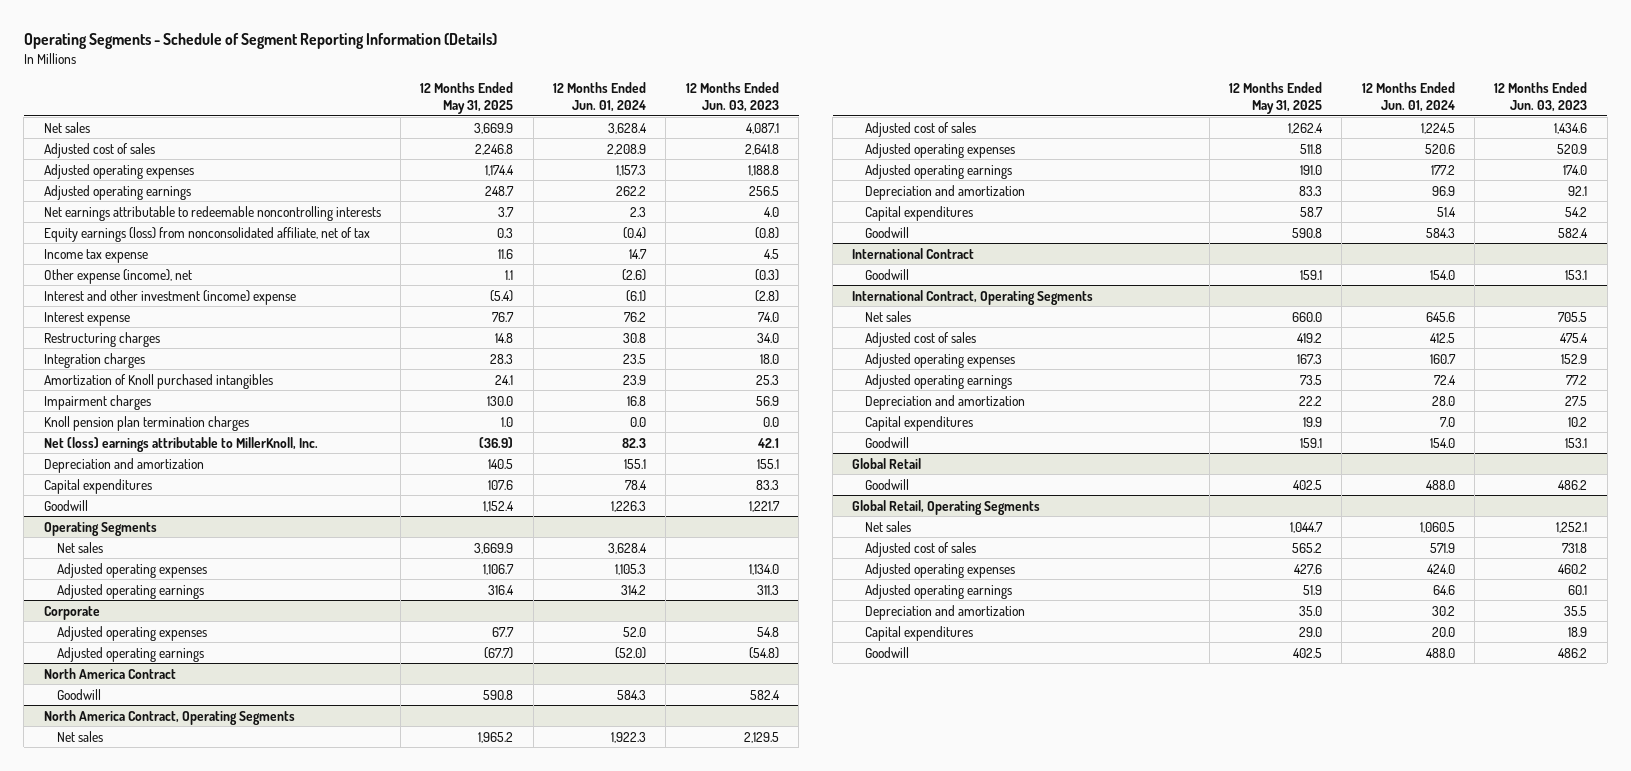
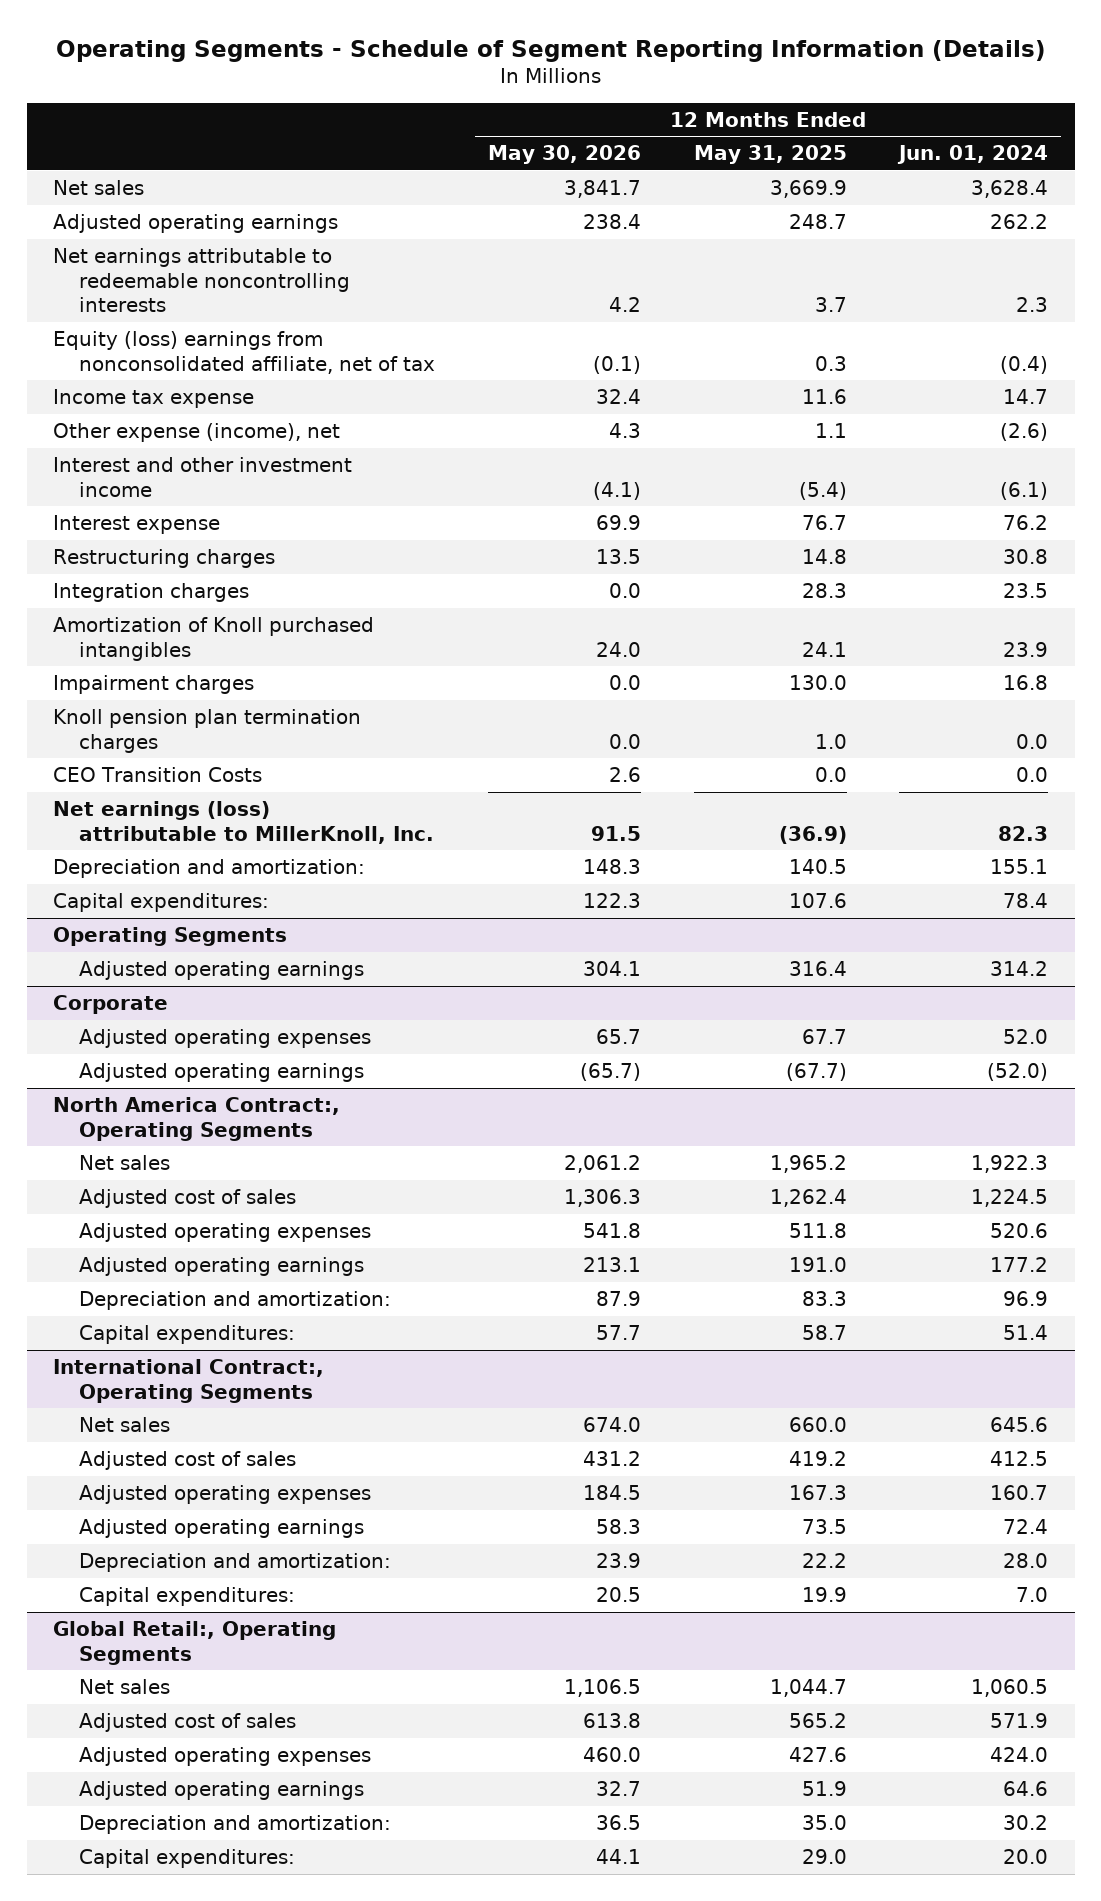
[685,81,779,113] 12 Months Ended Jun. 03, 2023 -> none
none -> [487,145,641,165] May 30, 2026
[43,142,155,158] Adjusted cost of sales -> none
[43,163,194,179] Adjusted operating expenses -> none
[43,226,370,242] Equity earnings (loss) from nonconsolidated affiliate, net of tax -> [52,330,436,374] Equity (loss) earnings from nonconsolidated affiliate, net of tax
[43,289,296,305] Interest and other investment (income) expense -> [52,456,352,497] Interest and other investment income
[43,499,88,511] Goodwill -> none
none -> [52,766,262,782] CEO Transition Costs
[43,436,318,452] Net (loss) earnings attributable to MillerKnoll, Inc. -> [52,800,435,844] Net earnings (loss) attributable to MillerKnoll, Inc.
[43,457,204,473] Depreciation and amortization -> [52,858,365,878] Depreciation and amortization:
[43,478,152,494] Capital expenditures -> [52,892,269,912] Capital expenditures:
[56,541,103,553] Net sales -> none
[56,562,207,578] Adjusted operating expenses -> none
[43,667,176,679] North America Contract -> none
[56,688,101,700] Goodwill -> none
[43,709,295,725] North America Contract, Operating Segments -> [52,1096,340,1141] North America Contract:, Operating Segments
[865,226,910,238] Goodwill -> none
[852,247,975,259] International Contract -> none
[865,268,910,280] Goodwill -> none
[865,184,1026,200] Depreciation and amortization -> [79,1290,392,1310] Depreciation and amortization:
[865,205,974,221] Capital expenditures -> [79,1324,296,1344] Capital expenditures:
[852,289,1094,305] International Contract, Operating Segments -> [52,1358,324,1403] International Contract:, Operating Segments
[865,436,910,448] Goodwill -> none
[852,457,922,469] Global Retail -> none
[865,478,910,490] Goodwill -> none
[865,394,1026,410] Depreciation and amortization -> [79,1552,392,1572] Depreciation and amortization:
[865,415,974,431] Capital expenditures -> [79,1586,296,1606] Capital expenditures:
[852,499,1041,515] Global Retail, Operating Segments -> [52,1620,336,1665] Global Retail:, Operating Segments
[865,646,910,658] Goodwill -> none
[865,604,1026,620] Depreciation and amortization -> [79,1814,392,1834] Depreciation and amortization:
[865,625,974,641] Capital expenditures -> [79,1848,296,1868] Capital expenditures:

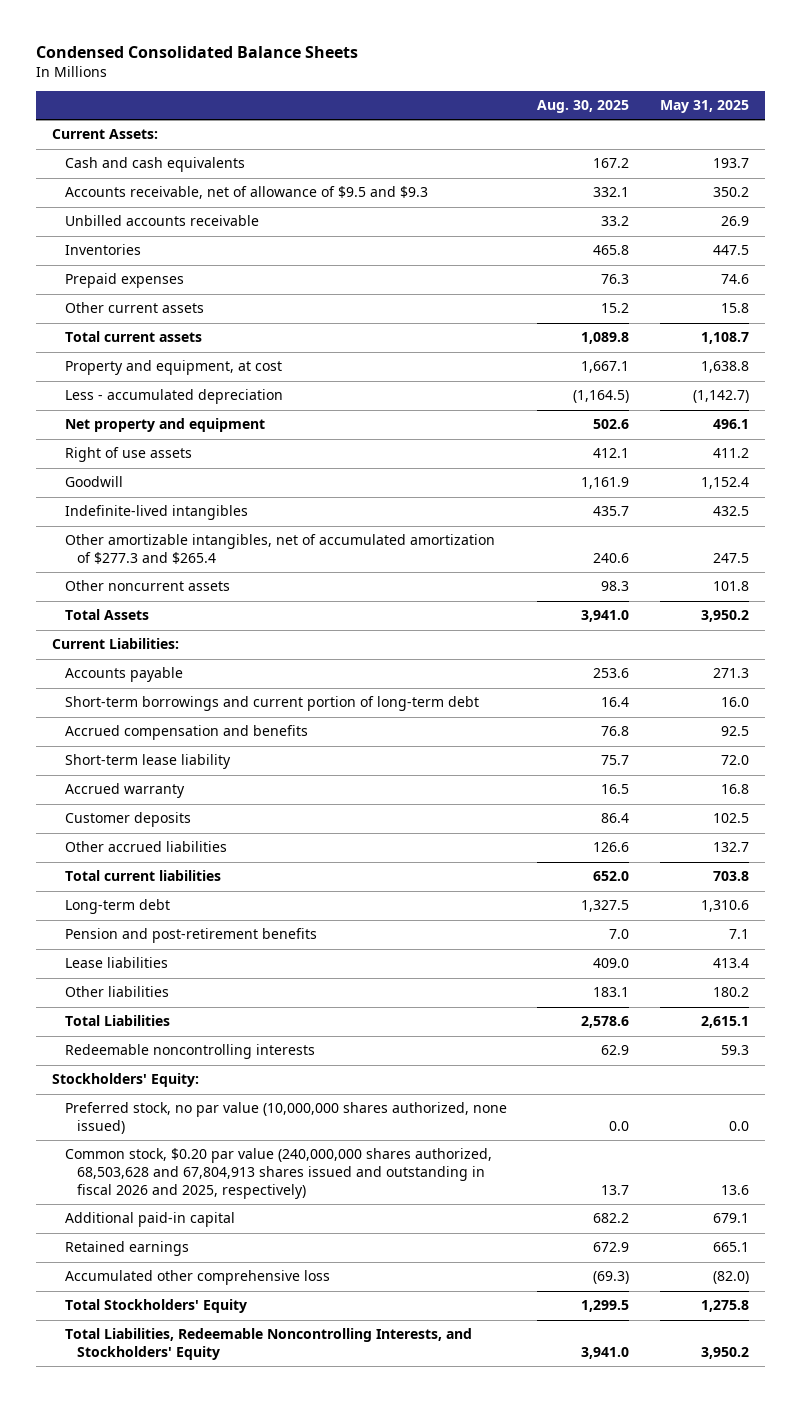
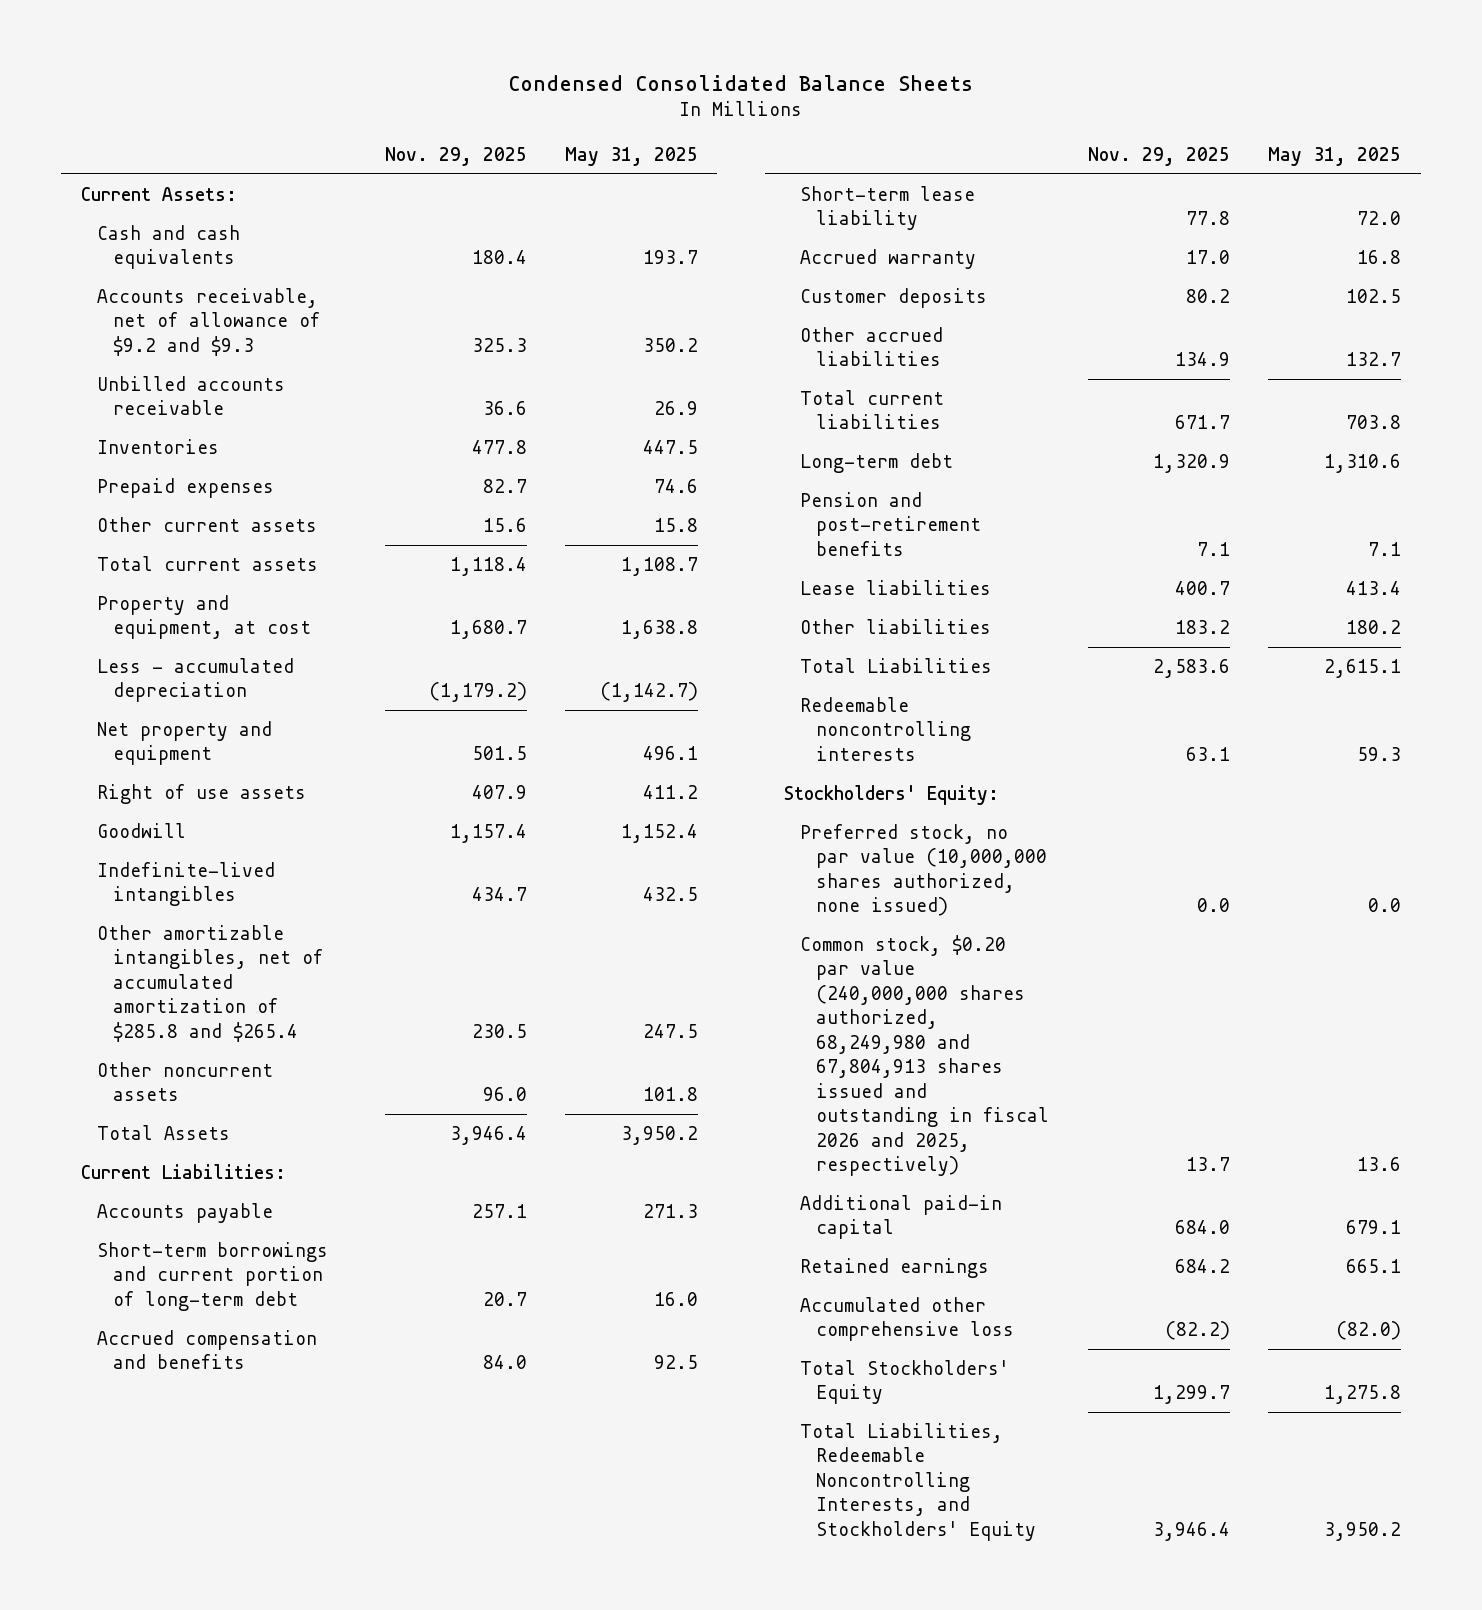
[537,100,630,114] Aug. 30, 2025 -> none
none -> [384,147,527,167] Nov. 29, 2025
[64,186,428,200] Accounts receivable, net of allowance of $9.5 and $9.3 -> [96,287,320,356] Accounts receivable, net of allowance of $9.2 and $9.3
[64,534,495,565] Other amortizable intangibles, net of accumulated amortization of $277.3 and $265.4 -> [96,924,323,1042] Other amortizable intangibles, net of accumulated amortization of $285.8 and $265.4
[64,1148,492,1200] Common stock, $0.20 par value (240,000,000 shares authorized, 68,503,628 and 67,804,913 shares issued and outstanding in fiscal 2026 and 2025, respectively) -> [800,934,1050,1177] Common stock, $0.20 par value (240,000,000 shares authorized, 68,249,980 and 67,804,913 shares issued and outstanding in fiscal 2026 and 2025, respectively)

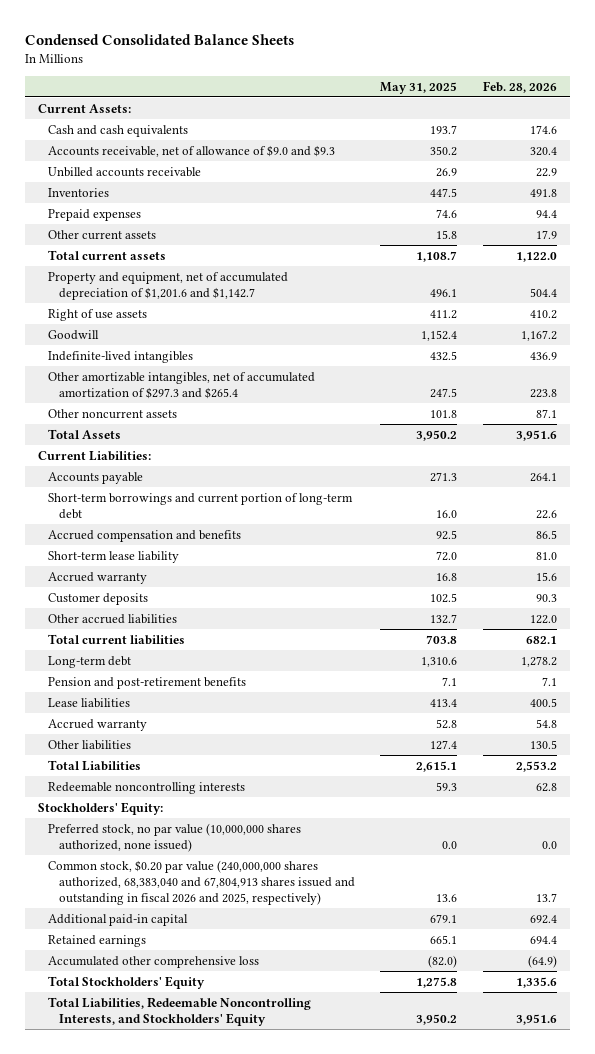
[384,147,527,167] Nov. 29, 2025 -> none
none -> [482,80,557,93] Feb. 28, 2026
[96,287,320,356] Accounts receivable, net of allowance of $9.2 and $9.3 -> [48,144,336,157] Accounts receivable, net of allowance of $9.0 and $9.3
[96,594,311,640] Property and equipment, at cost -> none
[96,657,294,703] Less - accumulated depreciation -> none
[96,720,272,766] Net property and equipment -> [48,271,289,300] Property and equipment, net of accumulated depreciation of $1,201.6 and $1,142.7
[96,924,323,1042] Other amortizable intangibles, net of accumulated amortization of $285.8 and $265.4 -> [48,371,316,399] Other amortizable intangibles, net of accumulated amortization of $297.3 and $265.4
none -> [48,718,148,731] Accrued warranty
[1346,619,1402,634] 180.2 -> [430,739,458,750] 127.4
[800,934,1050,1177] Common stock, $0.20 par value (240,000,000 shares authorized, 68,249,980 and 67,804,913 shares issued and outstanding in fiscal 2026 and 2025, respectively) -> [48,859,355,906] Common stock, $0.20 par value (240,000,000 shares authorized, 68,383,040 and 67,804,913 shares issued and outstanding in fiscal 2026 and 2025, respectively)

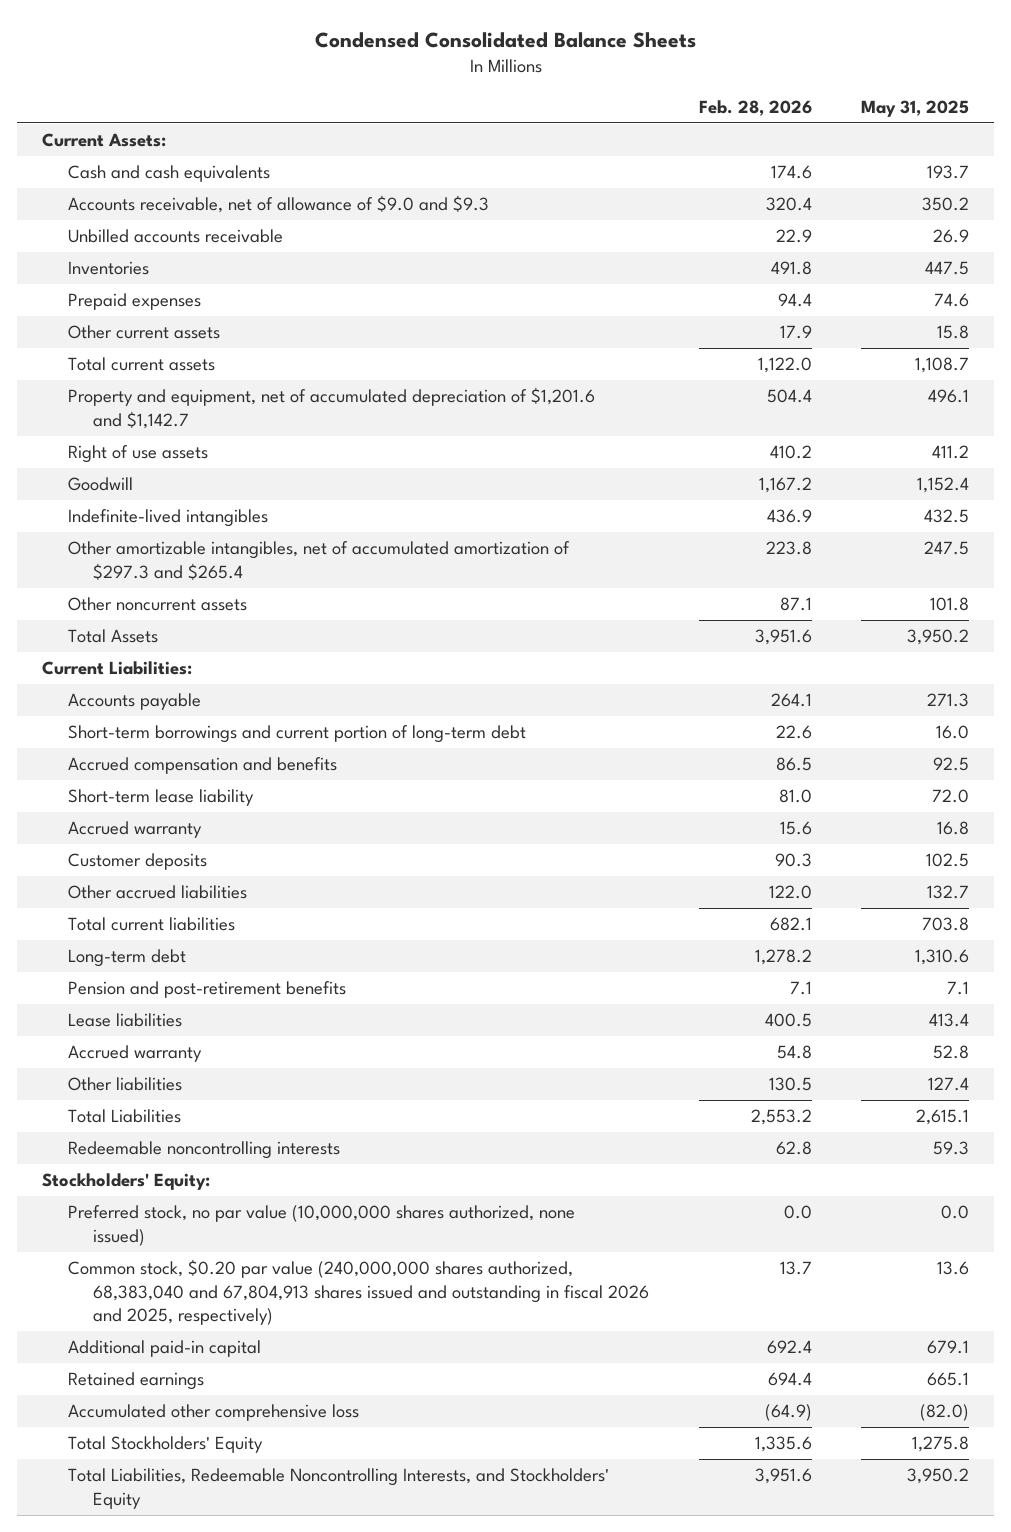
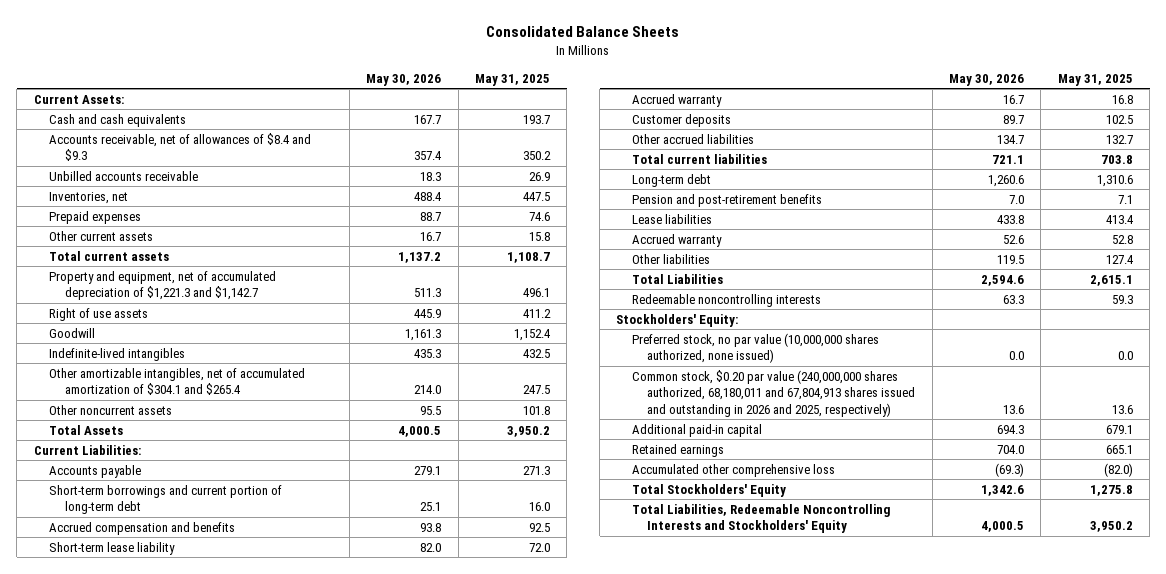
[314,31,696,48] Condensed Consolidated Balance Sheets -> [486,26,680,38] Consolidated Balance Sheets
[698,99,812,116] Feb. 28, 2026 -> none
none -> [366,73,442,86] May 30, 2026
[67,195,489,214] Accounts receivable, net of allowance of $9.0 and $9.3 -> [49,132,312,162] Accounts receivable, net of allowances of $8.4 and $9.3
[67,261,149,276] Inventories -> [49,191,129,204] Inventories, net
[67,387,595,429] Property and equipment, net of accumulated depreciation of $1,201.6 and $1,142.7 -> [49,270,277,301] Property and equipment, net of accumulated depreciation of $1,221.3 and $1,142.7
[67,541,570,580] Other amortizable intangibles, net of accumulated amortization of $297.3 and $265.4 -> [49,367,306,396] Other amortizable intangibles, net of accumulated amortization of $304.1 and $265.4
[67,1259,650,1326] Common stock, $0.20 par value (240,000,000 shares authorized, 68,383,040 and 67,804,913 shares issued and outstanding in fiscal 2026 and 2025, respectively) -> [631,369,916,417] Common stock, $0.20 par value (240,000,000 shares authorized, 68,180,011 and 67,804,913 shares issued and outstanding in 2026 and 2025, respectively)
[67,1468,609,1509] Total Liabilities, Redeemable Noncontrolling Interests, and Stockholders' Equity -> [631,503,890,534] Total Liabilities, Redeemable Noncontrolling Interests and Stockholders' Equity

